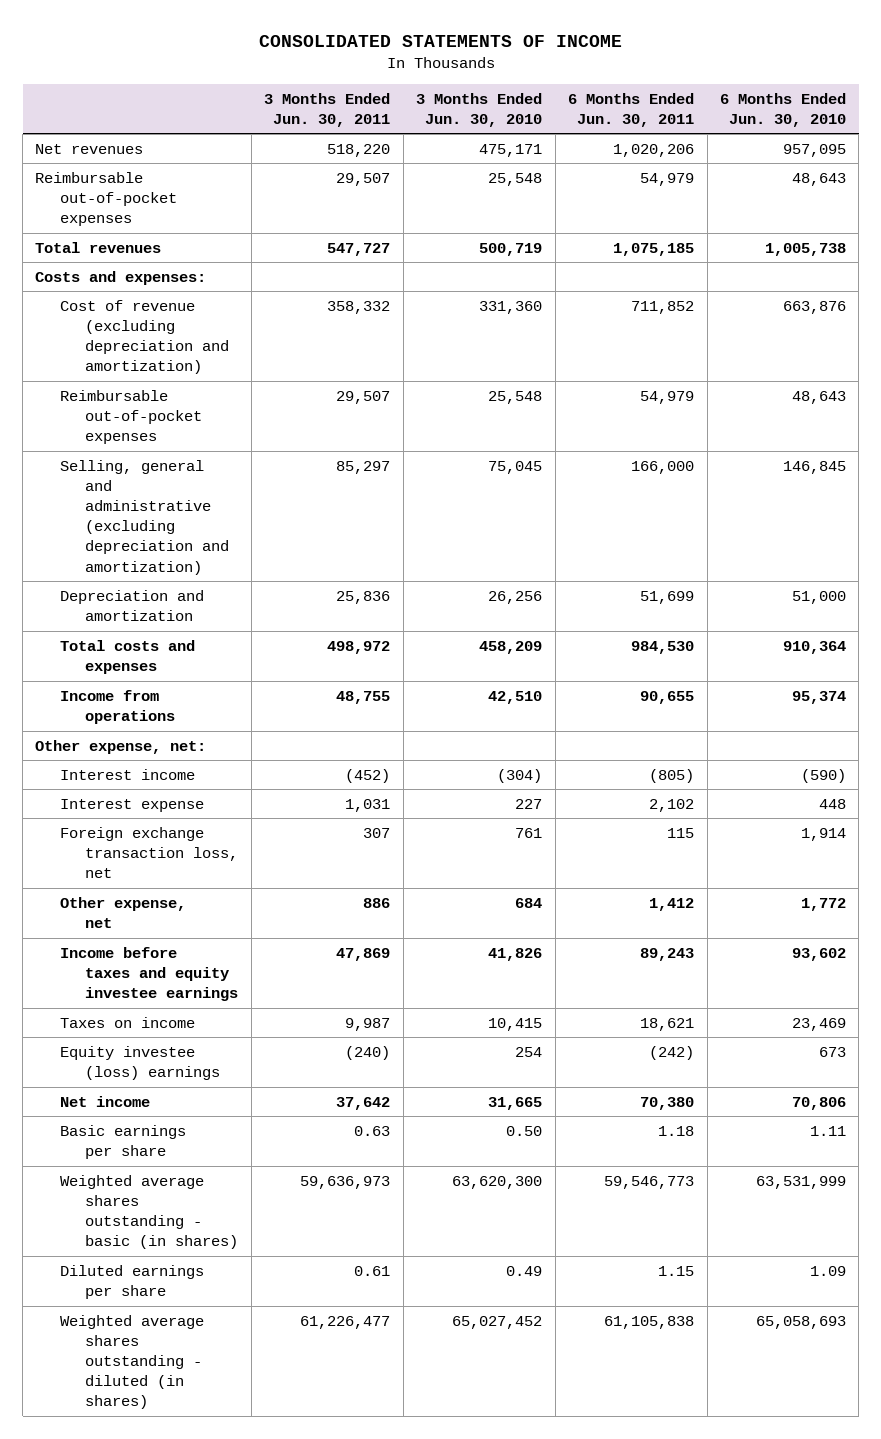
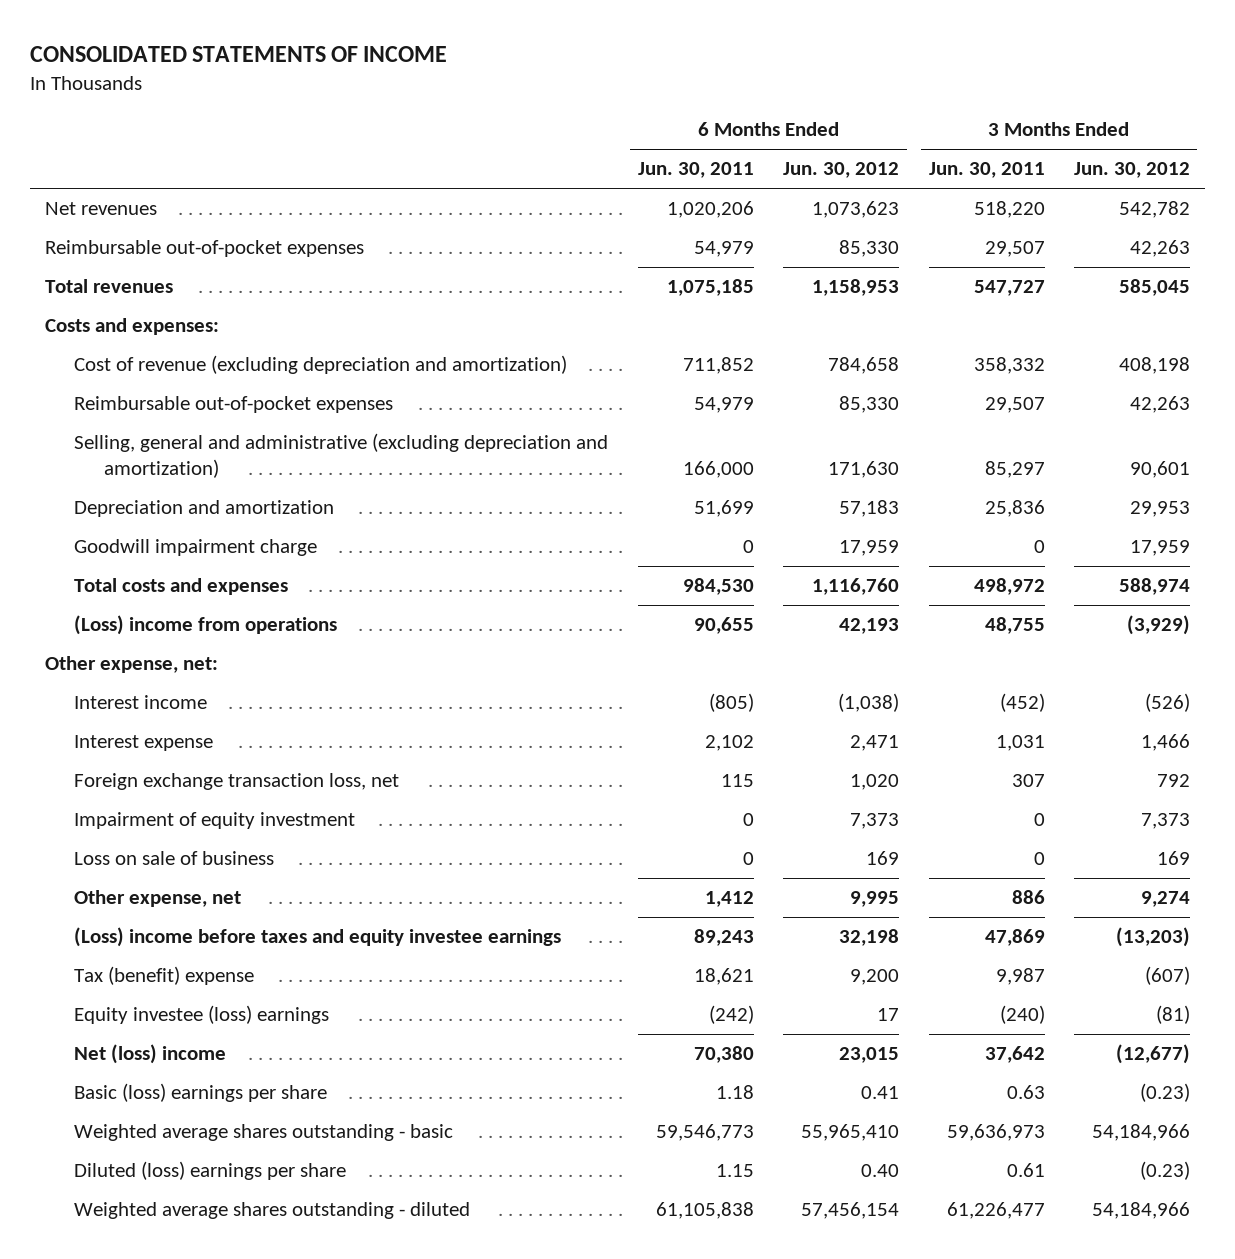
[416,92,543,127] 3 Months Ended Jun. 30, 2010 -> none
[720,92,847,127] 6 Months Ended Jun. 30, 2010 -> none
none -> [783,162,900,179] Jun. 30, 2012
none -> [1074,162,1191,179] Jun. 30, 2012
none -> [74,539,318,557] Goodwill impairment charge
[60,689,176,725] Income from operations -> [74,615,338,636] (Loss) income from operations
none -> [74,812,356,830] Impairment of equity investment
none -> [74,851,275,866] Loss on sale of business
[60,946,239,1002] Income before taxes and equity investee earnings -> [74,927,562,948] (Loss) income before taxes and equity investee earnings
[60,1016,196,1028] Taxes on income -> [74,966,255,986] Tax (benefit) expense
[60,1095,151,1107] Net income -> [74,1044,227,1065] Net (loss) income
[60,1124,187,1160] Basic earnings per share -> [74,1083,328,1103] Basic (loss) earnings per share
[60,1174,239,1250] Weighted average shares outstanding - basic (in shares) -> [74,1124,454,1142] Weighted average shares outstanding - basic
[60,1264,205,1300] Diluted earnings per share -> [74,1161,347,1181] Diluted (loss) earnings per share
[60,1314,205,1410] Weighted average shares outstanding - diluted (in shares) -> [74,1202,471,1220] Weighted average shares outstanding - diluted

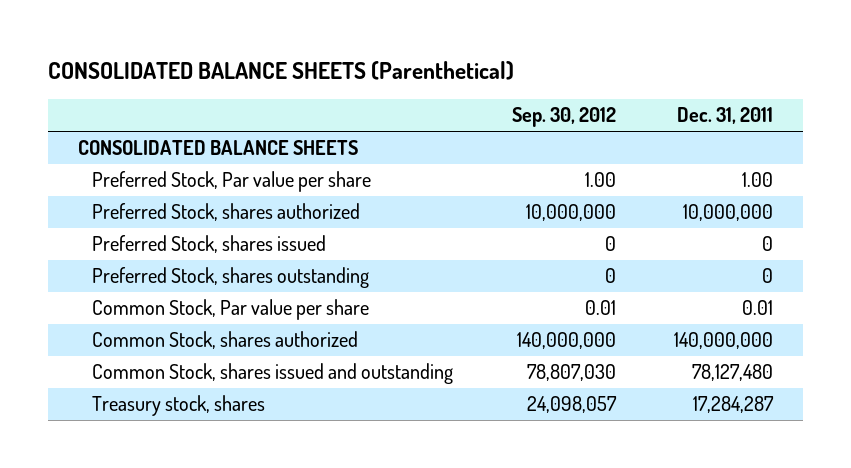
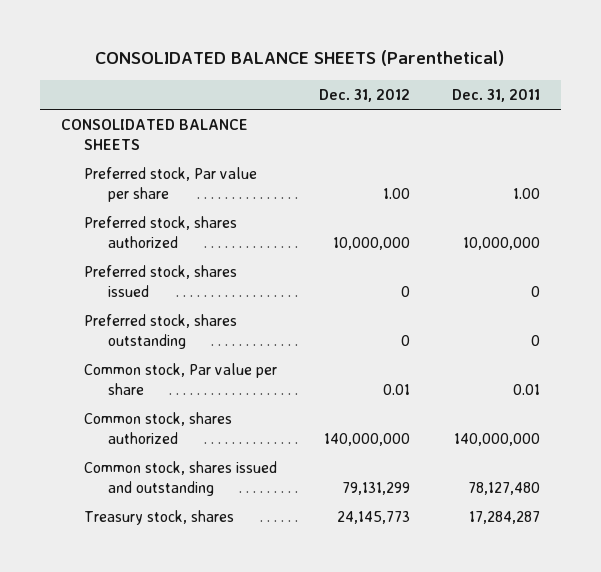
[511,107,616,128] Sep. 30, 2012 -> none
none -> [319,89,411,103] Dec. 31, 2012
[91,171,371,193] Preferred Stock, Par value per share -> [84,167,258,202] Preferred stock, Par value per share
[91,203,360,222] Preferred Stock, shares authorized -> [84,216,238,248] Preferred stock, shares authorized
[91,235,326,254] Preferred Stock, shares issued -> [84,265,238,297] Preferred stock, shares issued
[91,267,369,289] Preferred Stock, shares outstanding -> [84,314,238,349] Preferred stock, shares outstanding
[91,299,369,321] Common Stock, Par value per share -> [84,363,278,395] Common stock, Par value per share
[91,331,358,350] Common Stock, shares authorized -> [84,412,233,444] Common stock, shares authorized
[91,363,453,385] Common Stock, shares issued and outstanding -> [84,461,278,496] Common stock, shares issued and outstanding

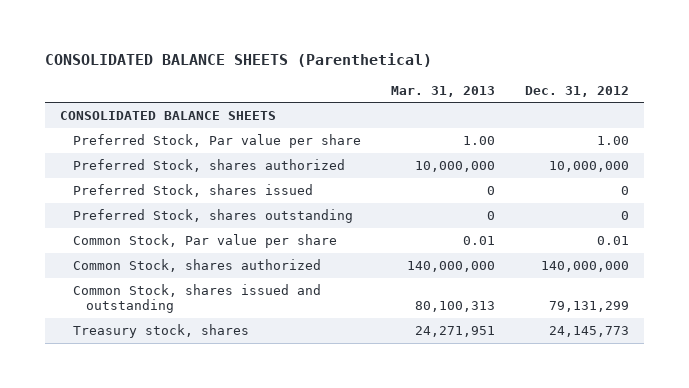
[451,89,540,103] Dec. 31, 2011 -> none
none -> [391,85,496,97] Mar. 31, 2013
[84,167,258,202] Preferred stock, Par value per share -> [72,134,361,149] Preferred Stock, Par value per share
[84,216,238,248] Preferred stock, shares authorized -> [72,159,345,173] Preferred Stock, shares authorized
[84,265,238,297] Preferred stock, shares issued -> [72,184,313,198] Preferred Stock, shares issued
[84,314,238,349] Preferred stock, shares outstanding -> [72,209,353,224] Preferred Stock, shares outstanding
[84,363,278,395] Common stock, Par value per share -> [72,234,337,249] Common Stock, Par value per share
[84,412,233,444] Common stock, shares authorized -> [72,259,321,273] Common Stock, shares authorized
[84,461,278,496] Common stock, shares issued and outstanding -> [72,284,321,314] Common Stock, shares issued and outstanding

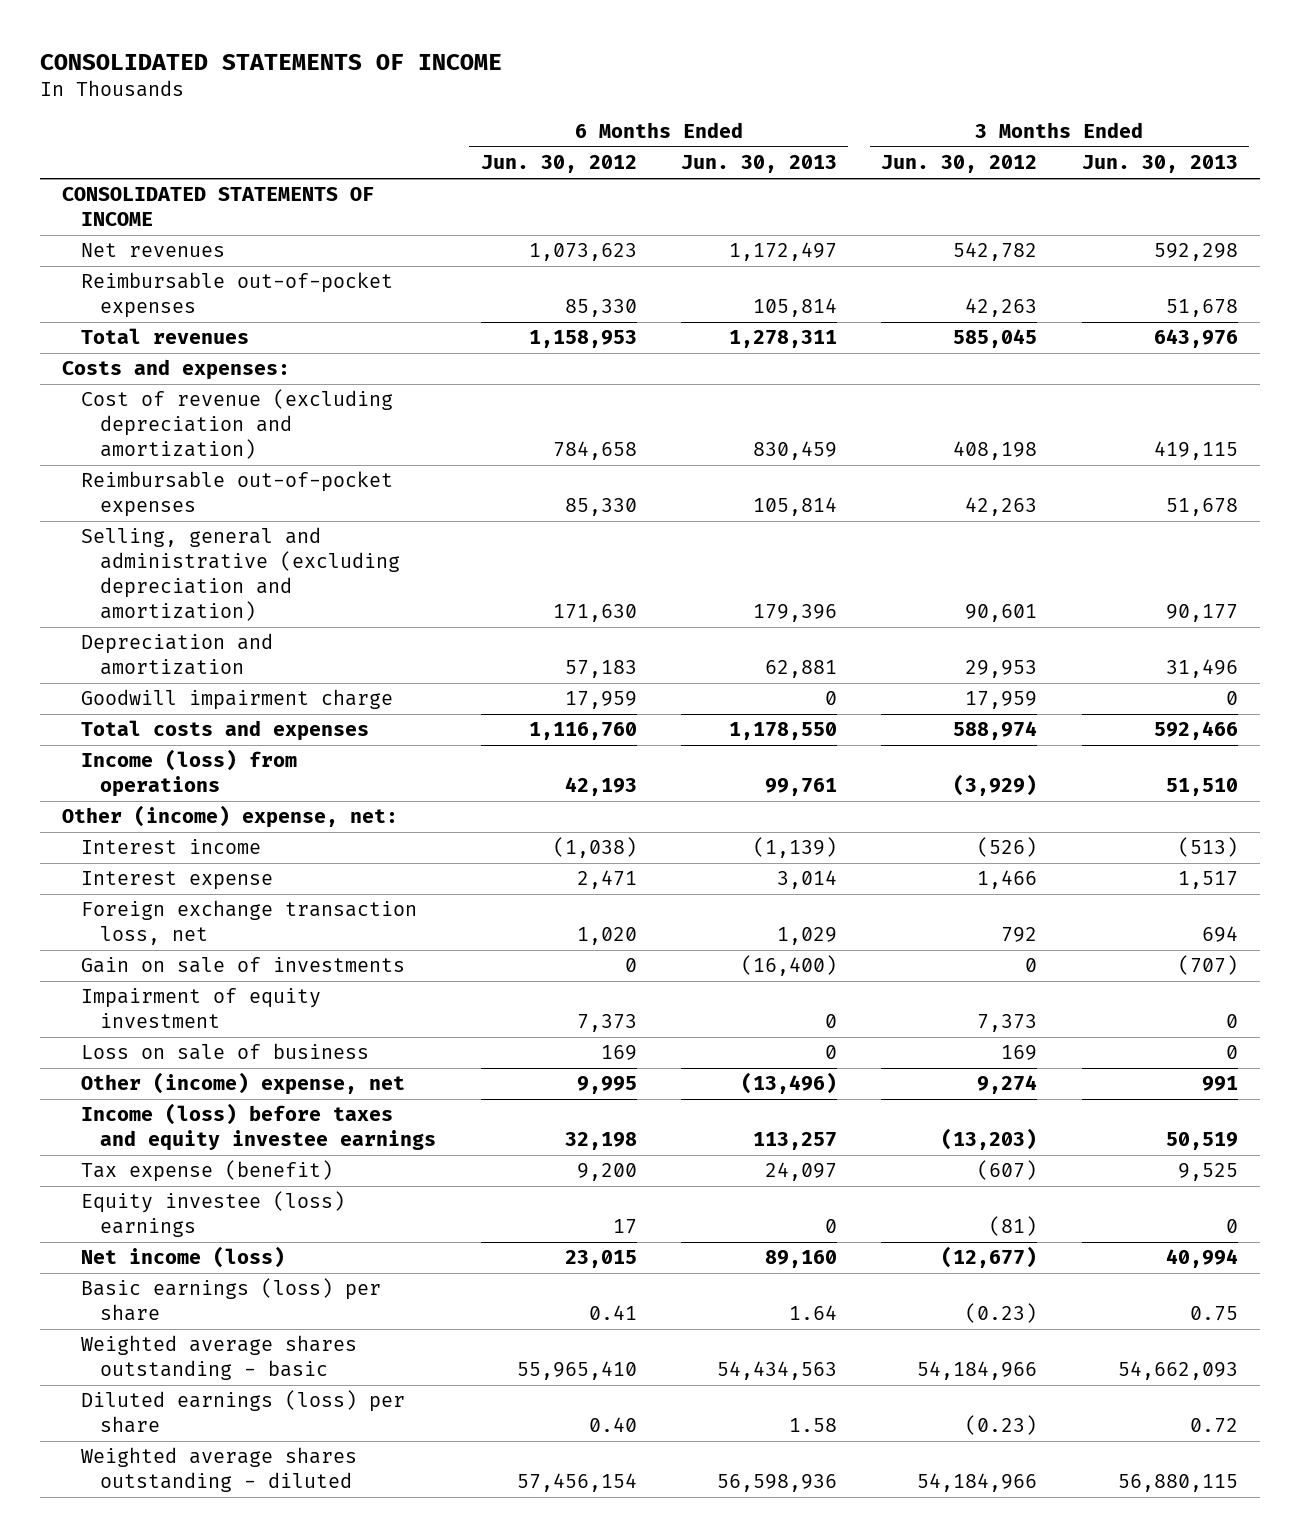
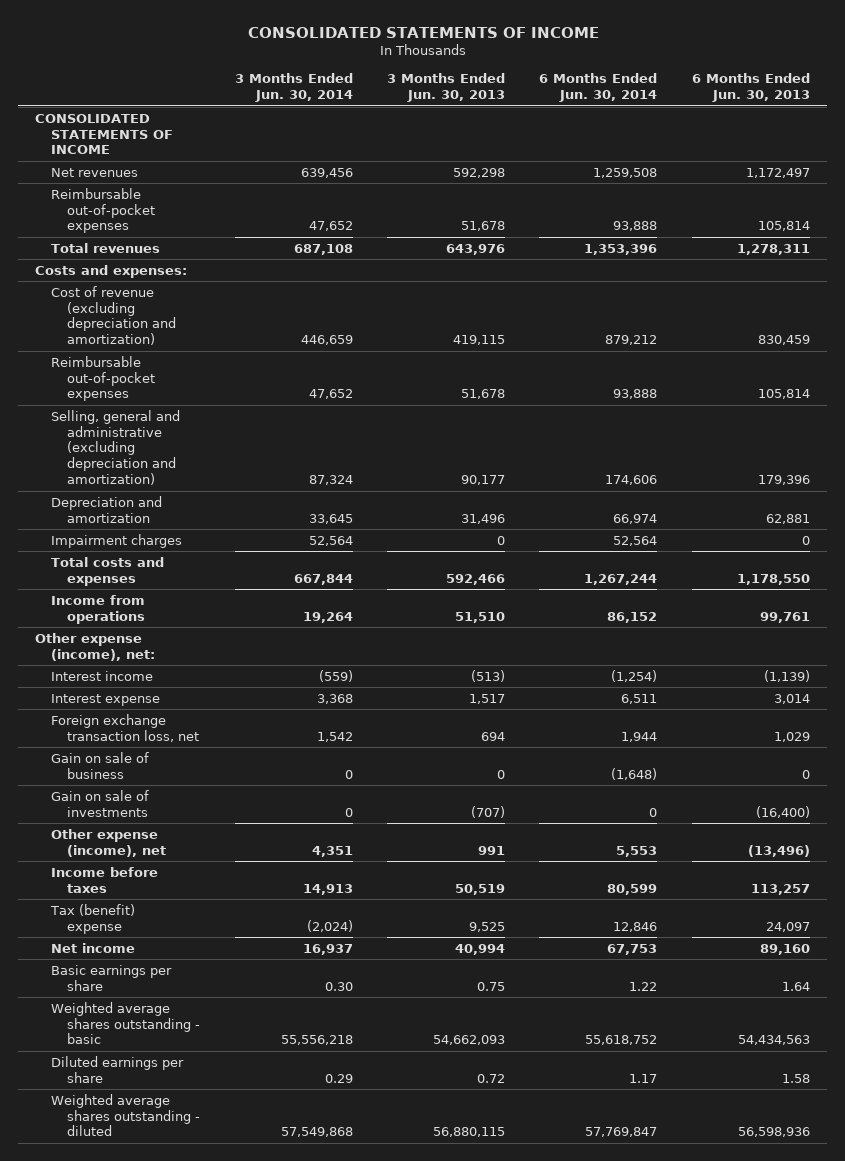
[480,155,637,174] Jun. 30, 2012 -> none
[881,155,1038,174] Jun. 30, 2012 -> none
none -> [234,73,353,103] 3 Months Ended Jun. 30, 2014
none -> [539,73,658,103] 6 Months Ended Jun. 30, 2014
[81,689,394,711] Goodwill impairment charge -> none
none -> [51,533,183,548] Impairment charges
[81,749,298,798] Income (loss) from operations -> [51,594,146,624] Income from operations
[62,805,399,829] Other (income) expense, net: -> [35,632,156,661] Other expense (income), net:
none -> [51,751,150,779] Gain on sale of business
[81,988,322,1029] Impairment of equity investment -> none
[81,1043,370,1061] Loss on sale of business -> none
[81,1191,346,1238] Equity investee (loss) earnings -> none
[81,1072,406,1096] Other (income) expense, net -> [51,828,167,857] Other expense (income), net
[81,1103,437,1152] Income (loss) before taxes and equity investee earnings -> [51,866,159,893] Income before taxes
[81,1160,334,1183] Tax expense (benefit) -> [50,903,136,934] Tax (benefit) expense
[81,1246,286,1269] Net income (loss) -> [51,942,136,953] Net income
[81,1278,382,1322] Basic earnings (loss) per share -> [51,964,173,991] Basic earnings per share
[81,1390,406,1434] Diluted earnings (loss) per share -> [51,1055,185,1083] Diluted earnings per share

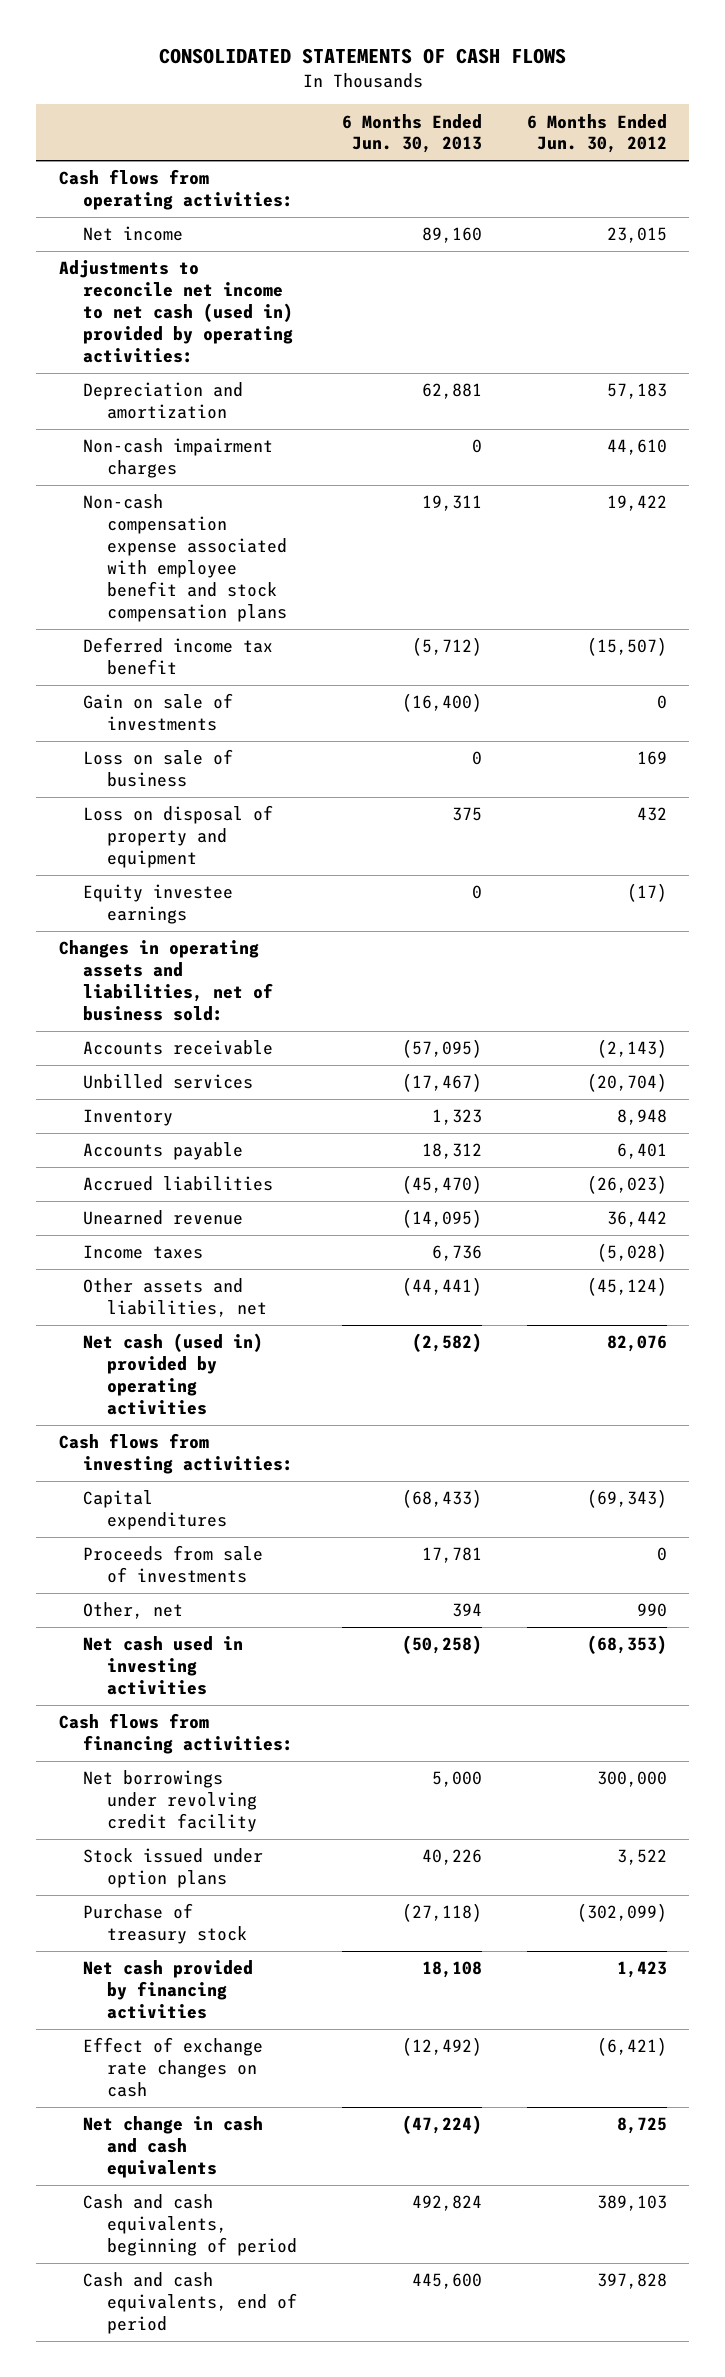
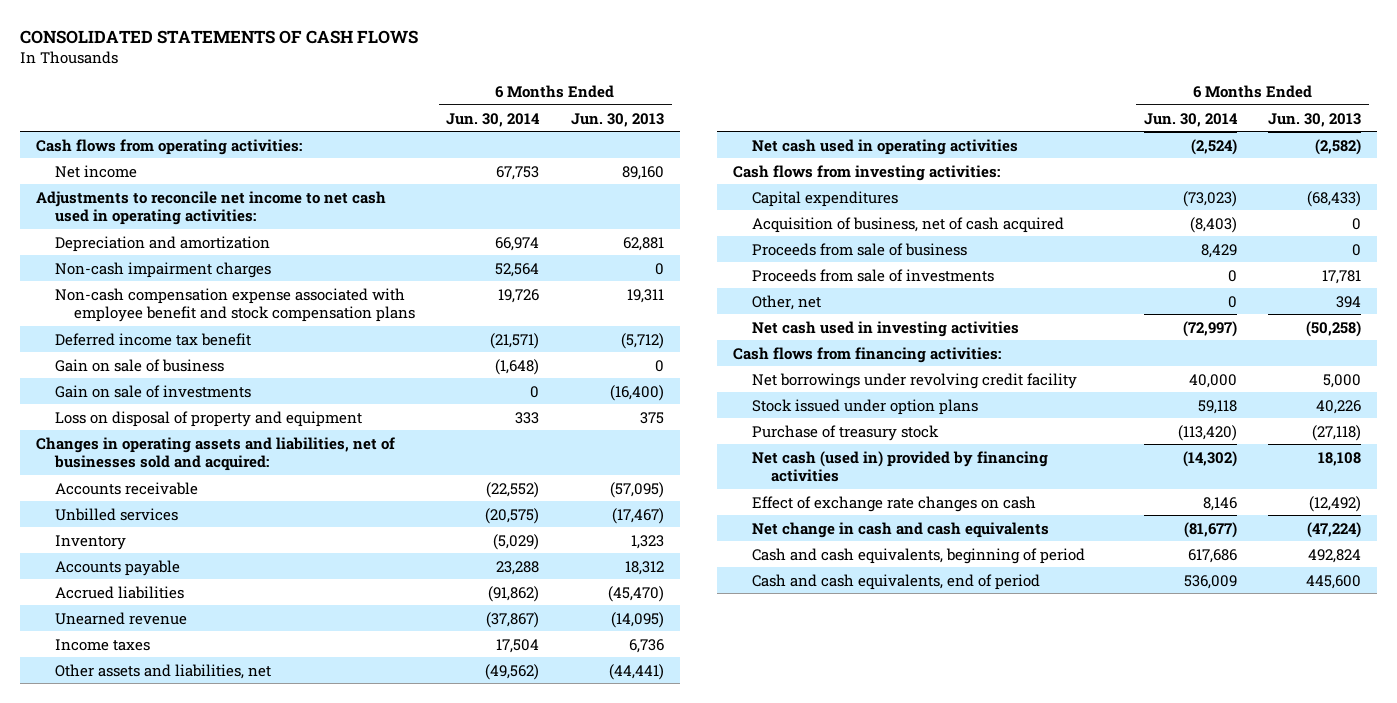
[526,113,667,154] 6 Months Ended Jun. 30, 2012 -> none
none -> [446,112,541,127] Jun. 30, 2014
[58,260,293,363] Adjustments to reconcile net income to net cash (used in) provided by operating activities: -> [35,190,386,225] Adjustments to reconcile net income to net cash used in operating activities:
none -> [54,358,224,372] Gain on sale of business
[82,749,233,788] Loss on sale of business -> none
[82,884,233,925] Equity investee earnings -> none
[58,940,273,1021] Changes in operating assets and liabilities, net of business sold: -> [35,436,395,471] Changes in operating assets and liabilities, net of businesses sold and acquired:
[82,1333,263,1415] Net cash (used in) provided by operating activities -> [752,138,1019,155] Net cash used in operating activities
none -> [752,216,1065,233] Acquisition of business, net of cash acquired
none -> [752,242,968,256] Proceeds from sale of business
[82,1960,253,2019] Net cash provided by financing activities -> [752,450,1049,482] Net cash (used in) provided by financing activities

